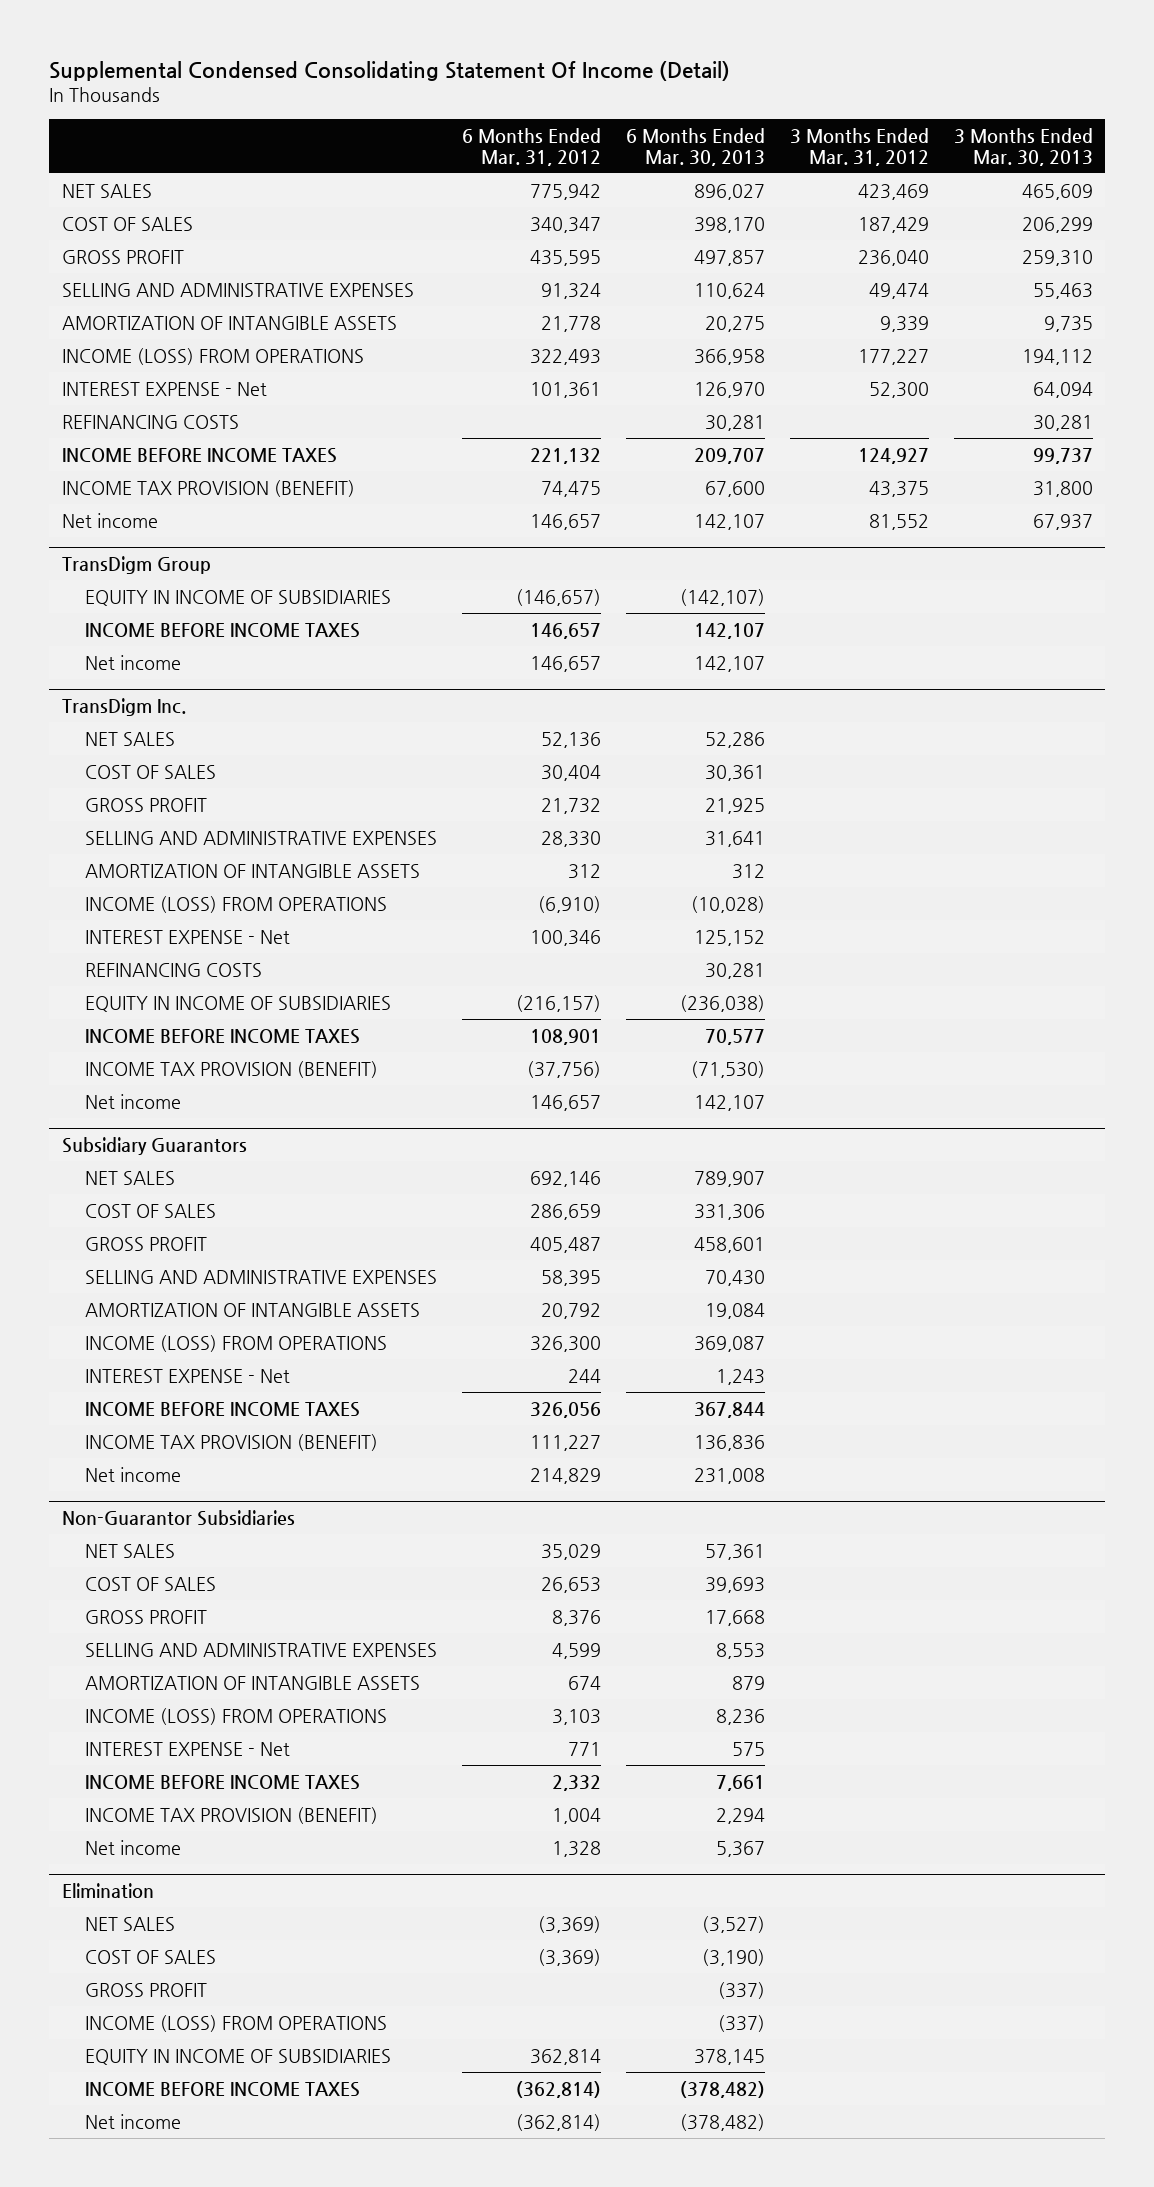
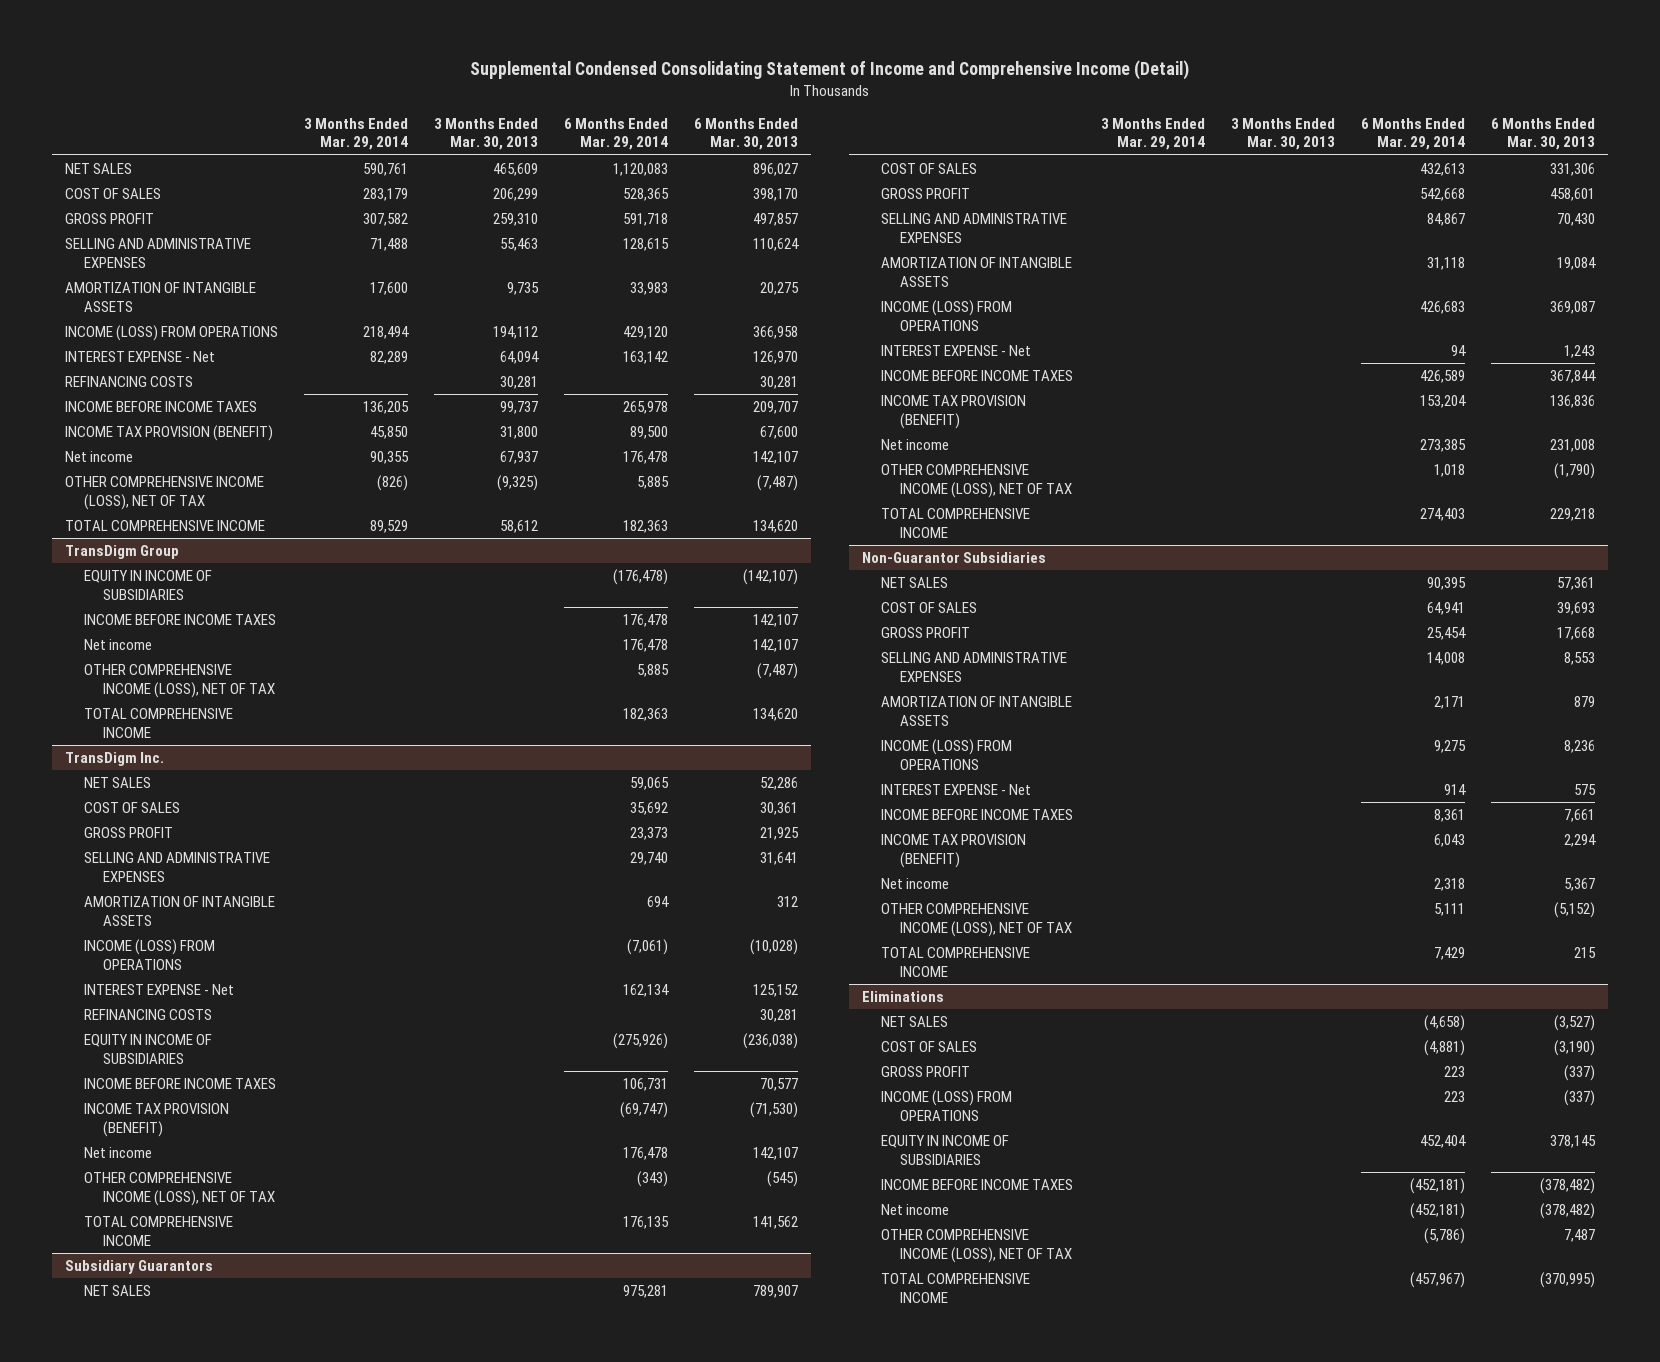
[49,60,731,81] Supplemental Condensed Consolidating Statement Of Income (Detail) -> [469,60,1189,81] Supplemental Condensed Consolidating Statement of Income and Comprehensive Income (Detail)
[461,127,601,166] 6 Months Ended Mar. 31, 2012 -> none
[789,127,929,166] 3 Months Ended Mar. 31, 2012 -> none
none -> [303,117,408,151] 3 Months Ended Mar. 29, 2014
none -> [563,117,668,151] 6 Months Ended Mar. 29, 2014
none -> [64,475,264,510] OTHER COMPREHENSIVE INCOME (LOSS), NET OF TAX
none -> [64,519,265,531] TOTAL COMPREHENSIVE INCOME
none -> [83,663,276,698] OTHER COMPREHENSIVE INCOME (LOSS), NET OF TAX
none -> [83,707,233,738] TOTAL COMPREHENSIVE INCOME
none -> [83,1171,276,1206] OTHER COMPREHENSIVE INCOME (LOSS), NET OF TAX
none -> [83,1215,233,1246] TOTAL COMPREHENSIVE INCOME
none -> [881,463,1073,498] OTHER COMPREHENSIVE INCOME (LOSS), NET OF TAX
none -> [881,507,1031,538] TOTAL COMPREHENSIVE INCOME
none -> [881,902,1073,937] OTHER COMPREHENSIVE INCOME (LOSS), NET OF TAX
none -> [881,946,1031,977] TOTAL COMPREHENSIVE INCOME
[61,1883,154,1899] Elimination -> [861,990,944,1002] Eliminations
none -> [881,1228,1073,1263] OTHER COMPREHENSIVE INCOME (LOSS), NET OF TAX
none -> [881,1272,1031,1303] TOTAL COMPREHENSIVE INCOME

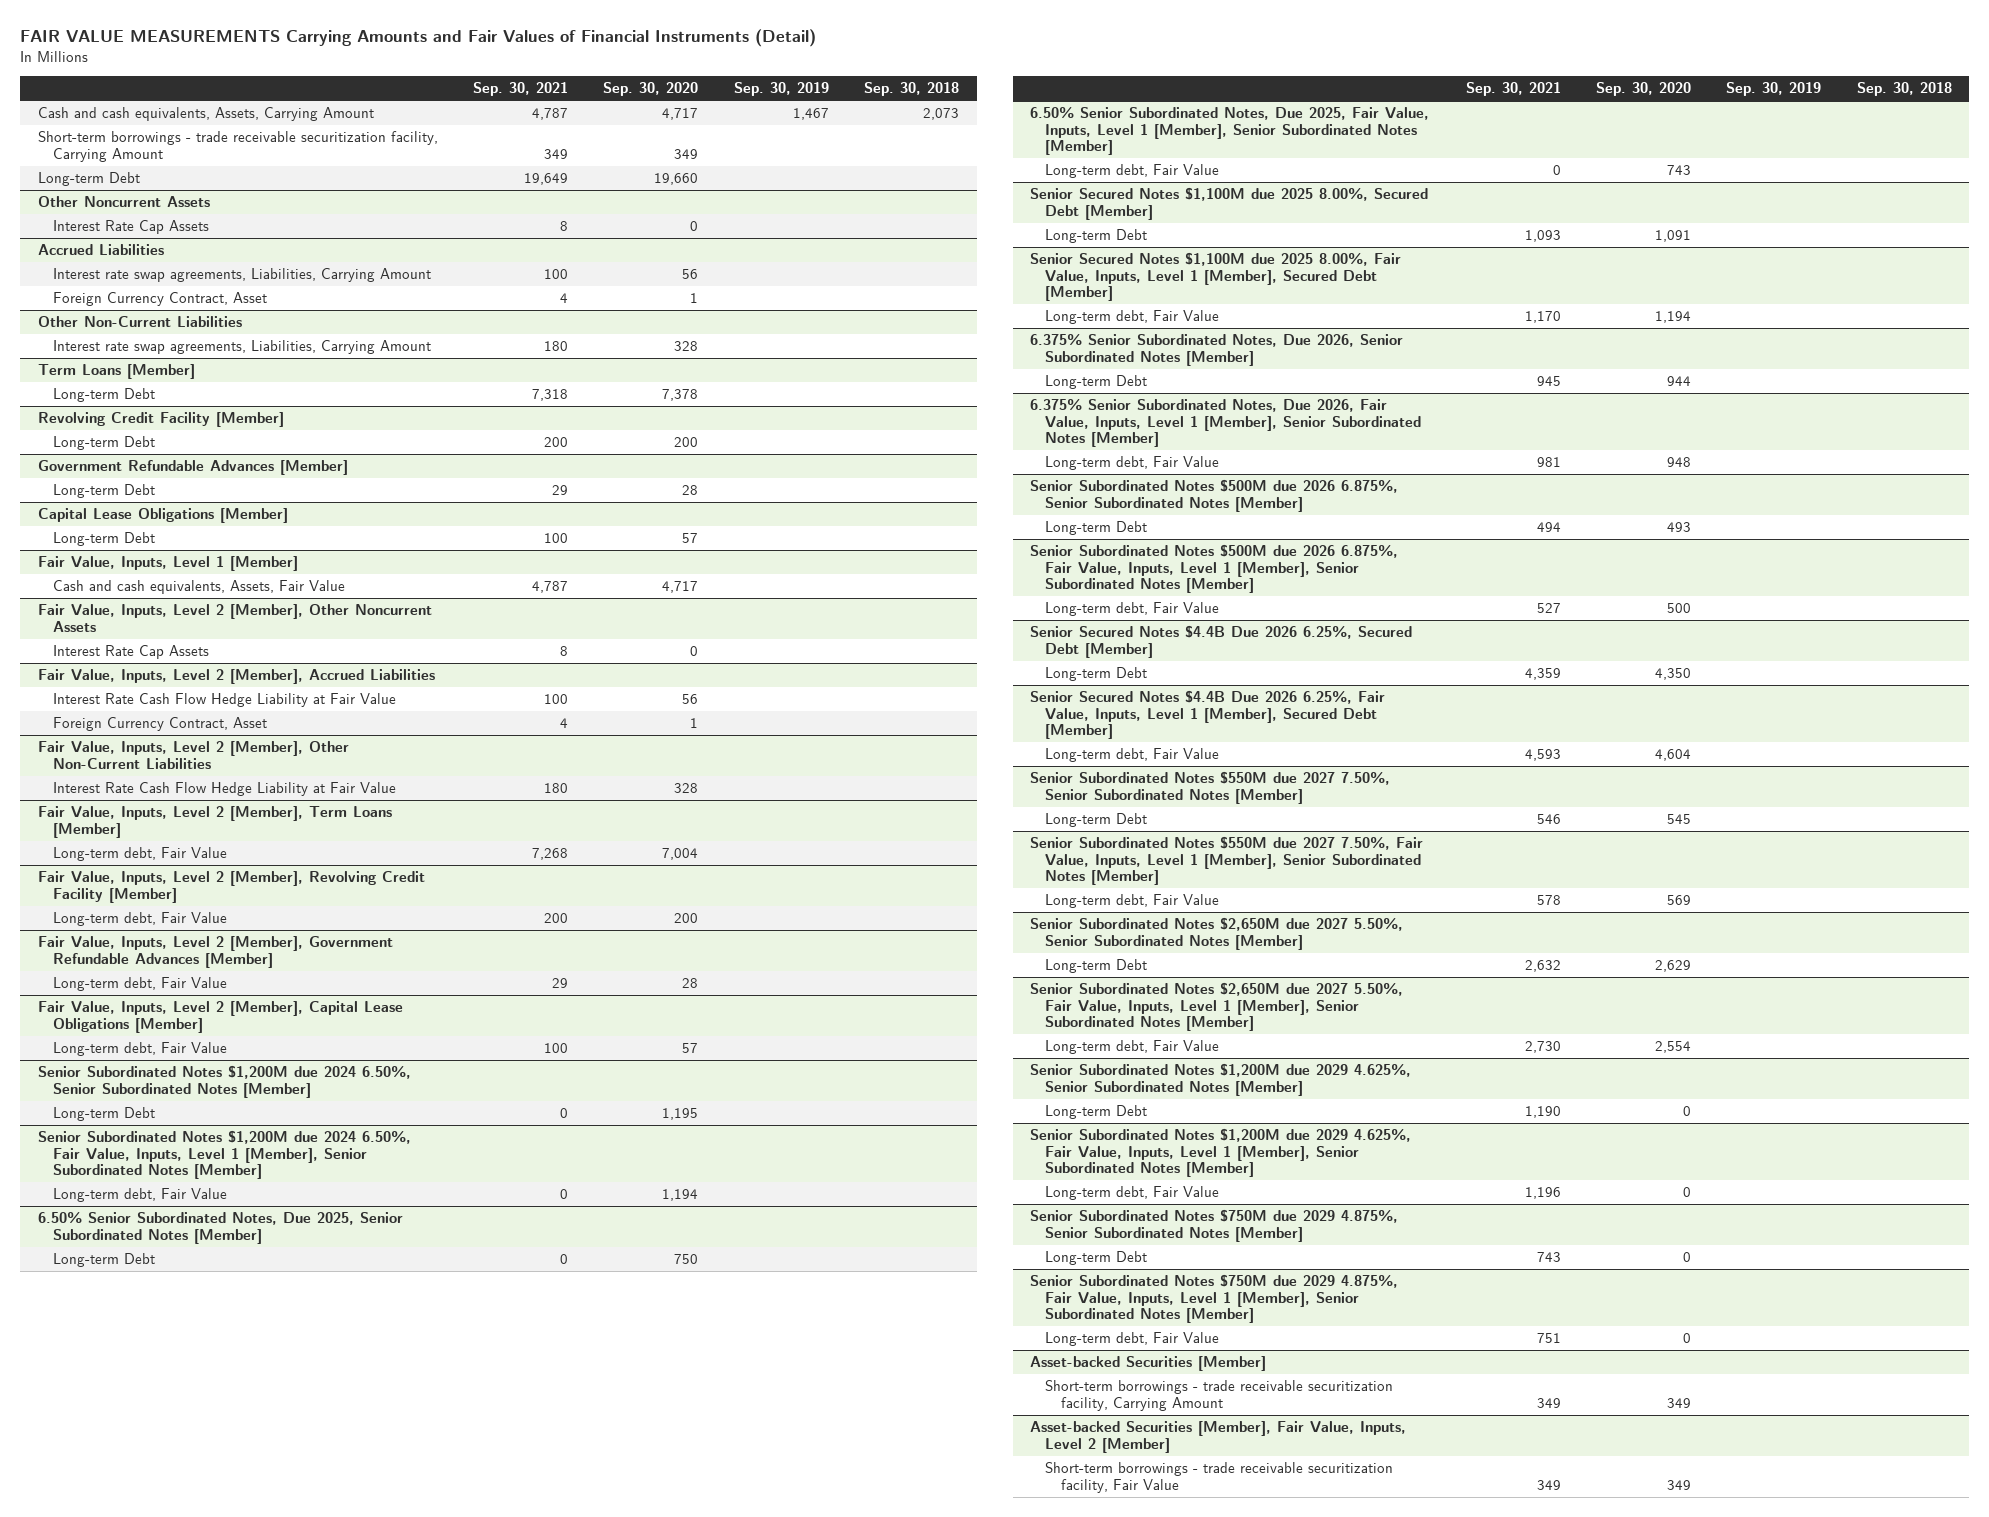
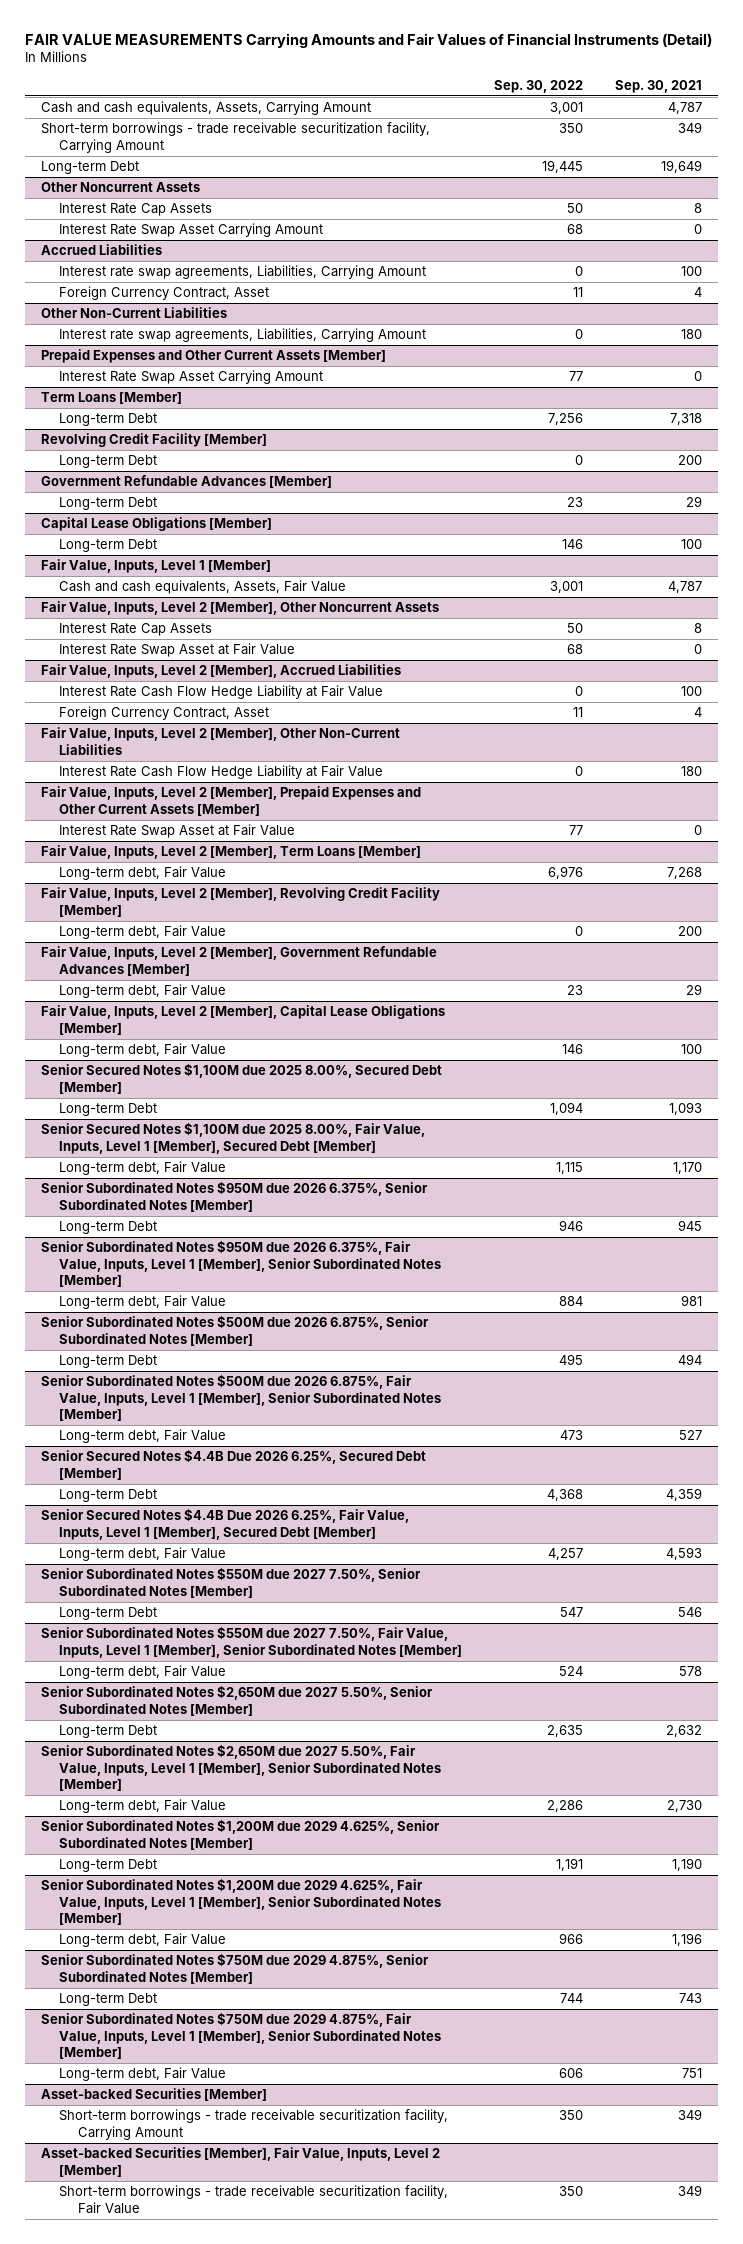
[603,82,699,97] Sep. 30, 2020 -> none
[733,82,829,97] Sep. 30, 2019 -> none
[864,82,960,97] Sep. 30, 2018 -> none
none -> [494,79,584,93] Sep. 30, 2022
none -> [59,223,324,238] Interest Rate Swap Asset Carrying Amount
none -> [40,349,386,364] Prepaid Expenses and Other Current Assets [Member]
none -> [59,370,324,385] Interest Rate Swap Asset Carrying Amount
none -> [59,643,296,658] Interest Rate Swap Asset at Fair Value
none -> [40,786,421,816] Fair Value, Inputs, Level 2 [Member], Prepaid Expenses and Other Current Assets [Member]
none -> [59,824,296,839] Interest Rate Swap Asset at Fair Value
[37,1065,411,1098] Senior Subordinated Notes $1,200M due 2024 6.50%, Senior Subordinated Notes [Member] -> none
[52,1107,155,1122] Long-term Debt -> none
[37,1130,411,1180] Senior Subordinated Notes $1,200M due 2024 6.50%, Fair Value, Inputs, Level 1 [Member], Senior Subordinated Notes [Member] -> none
[52,1188,227,1203] Long-term debt, Fair Value -> none
[37,1212,403,1244] 6.50% Senior Subordinated Notes, Due 2025, Senior Subordinated Notes [Member] -> none
[52,1253,155,1268] Long-term Debt -> none
[1030,107,1430,156] 6.50% Senior Subordinated Notes, Due 2025, Fair Value, Inputs, Level 1 [Member], Senior Subordinated Notes [Member] -> none
[1045,164,1220,179] Long-term debt, Fair Value -> none
[1030,334,1404,366] 6.375% Senior Subordinated Notes, Due 2026, Senior Subordinated Notes [Member] -> [40,1181,428,1212] Senior Subordinated Notes $950M due 2026 6.375%, Senior Subordinated Notes [Member]
[1030,399,1422,448] 6.375% Senior Subordinated Notes, Due 2026, Fair Value, Inputs, Level 1 [Member], Senior Subordinated Notes [Member] -> [40,1240,442,1287] Senior Subordinated Notes $950M due 2026 6.375%, Fair Value, Inputs, Level 1 [Member], Senior Subordinated Notes [Member]

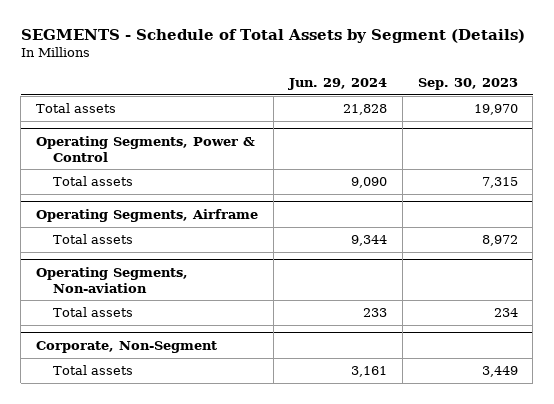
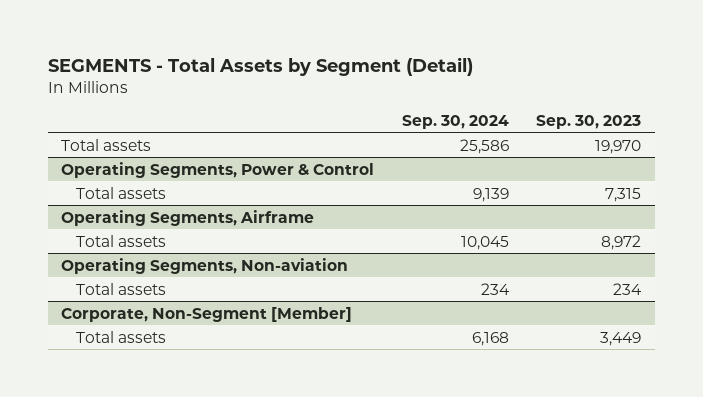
[20,29,525,44] SEGMENTS - Schedule of Total Assets by Segment (Details) -> [47,56,473,76] SEGMENTS - Total Assets by Segment (Detail)
[287,77,387,90] Jun. 29, 2024 -> none
none -> [401,114,509,129] Sep. 30, 2024
[36,340,218,353] Corporate, Non-Segment -> [61,306,353,322] Corporate, Non-Segment [Member]

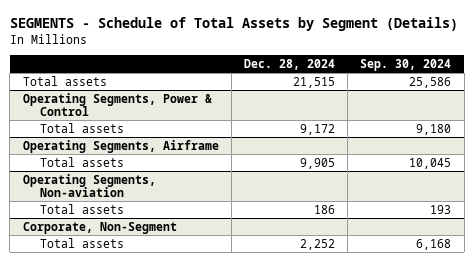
[47,56,473,76] SEGMENTS - Total Assets by Segment (Detail) -> [9,16,458,31] SEGMENTS - Schedule of Total Assets by Segment (Details)
[536,114,642,129] Sep. 30, 2023 -> none
none -> [243,58,335,70] Dec. 28, 2024
[472,187,509,202] 9,139 -> [416,123,452,135] 9,180
[480,282,510,295] 234 -> [430,204,452,214] 193
[61,306,353,322] Corporate, Non-Segment [Member] -> [22,221,177,234] Corporate, Non-Segment

